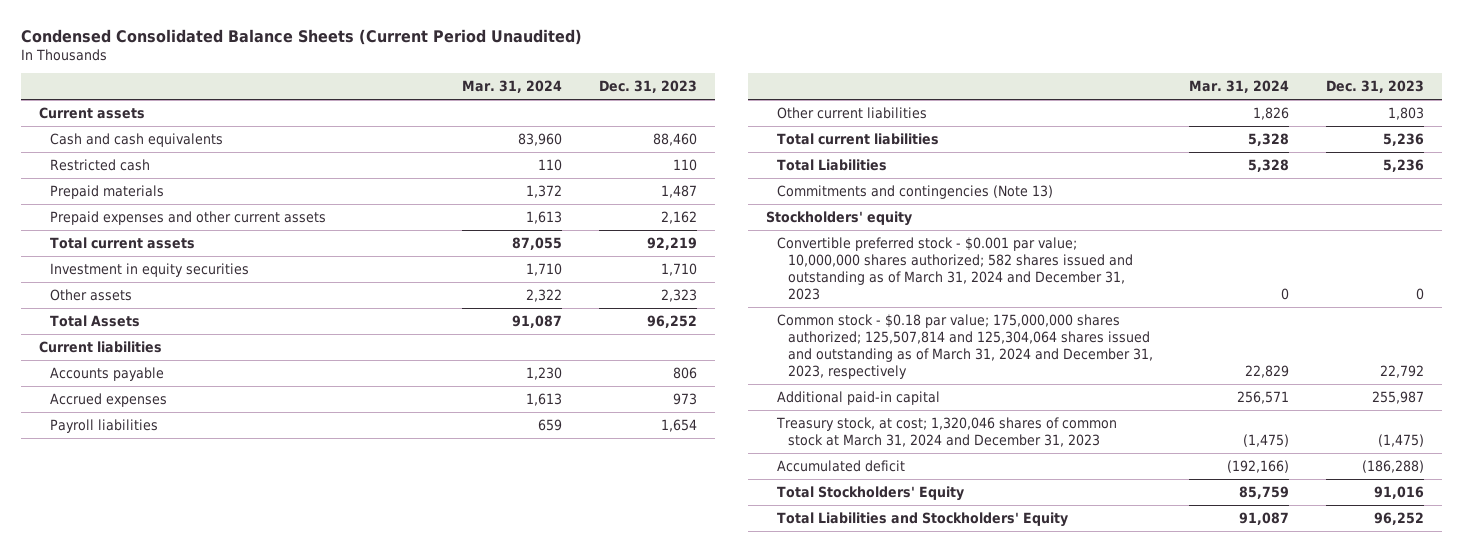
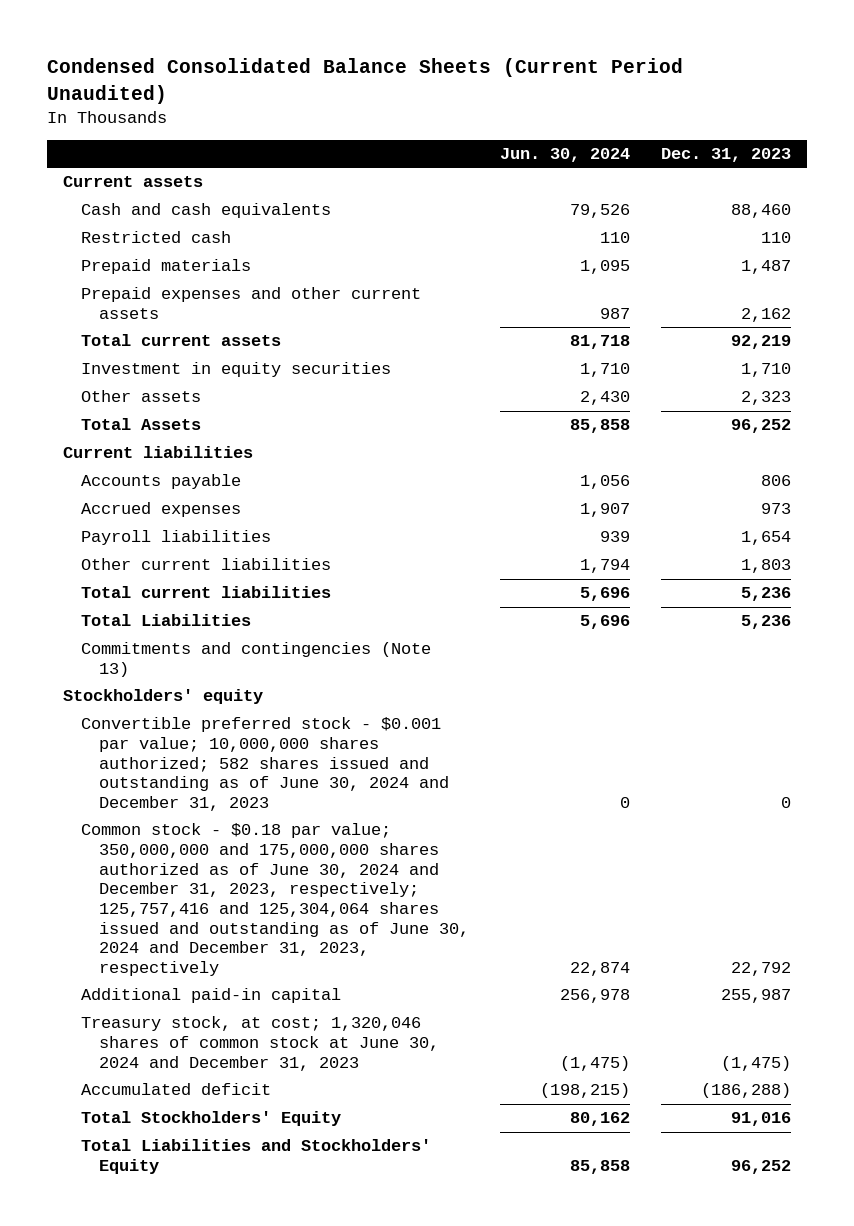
[462,79,563,93] Mar. 31, 2024 -> none
none -> [500,148,631,163] Jun. 30, 2024
[777,236,1134,301] Convertible preferred stock - $0.001 par value; 10,000,000 shares authorized; 582 shares issued and outstanding as of March 31, 2024 and December 31, 2023 -> [80,717,450,812] Convertible preferred stock - $0.001 par value; 10,000,000 shares authorized; 582 shares issued and outstanding as of June 30, 2024 and December 31, 2023
[777,313,1154,380] Common stock - $0.18 par value; 175,000,000 shares authorized; 125,507,814 and 125,304,064 shares issued and outstanding as of March 31, 2024 and December 31, 2023, respectively -> [80,823,470,976] Common stock - $0.18 par value; 350,000,000 and 175,000,000 shares authorized as of June 30, 2024 and December 31, 2023, respectively; 125,757,416 and 125,304,064 shares issued and outstanding as of June 30, 2024 and December 31, 2023, respectively
[776,416,1118,448] Treasury stock, at cost; 1,320,046 shares of common stock at March 31, 2024 and December 31, 2023 -> [80,1016,440,1071] Treasury stock, at cost; 1,320,046 shares of common stock at June 30, 2024 and December 31, 2023

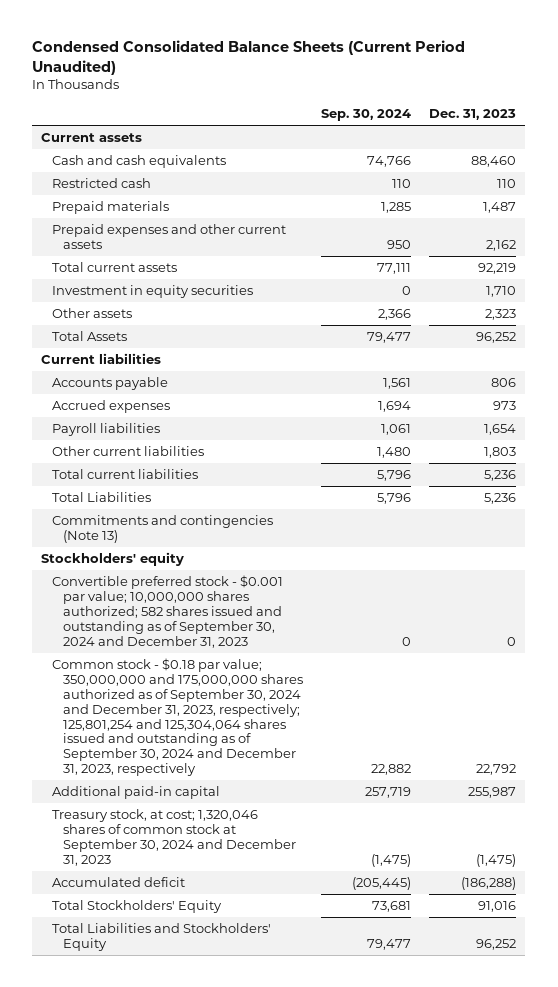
[500,148,631,163] Jun. 30, 2024 -> none
none -> [321,109,412,122] Sep. 30, 2024
[80,717,450,812] Convertible preferred stock - $0.001 par value; 10,000,000 shares authorized; 582 shares issued and outstanding as of June 30, 2024 and December 31, 2023 -> [52,574,284,648] Convertible preferred stock - $0.001 par value; 10,000,000 shares authorized; 582 shares issued and outstanding as of September 30, 2024 and December 31, 2023
[80,823,470,976] Common stock - $0.18 par value; 350,000,000 and 175,000,000 shares authorized as of June 30, 2024 and December 31, 2023, respectively; 125,757,416 and 125,304,064 shares issued and outstanding as of June 30, 2024 and December 31, 2023, respectively -> [52,657,304,777] Common stock - $0.18 par value; 350,000,000 and 175,000,000 shares authorized as of September 30, 2024 and December 31, 2023, respectively; 125,801,254 and 125,304,064 shares issued and outstanding as of September 30, 2024 and December 31, 2023, respectively
[80,1016,440,1071] Treasury stock, at cost; 1,320,046 shares of common stock at June 30, 2024 and December 31, 2023 -> [52,808,297,866] Treasury stock, at cost; 1,320,046 shares of common stock at September 30, 2024 and December 31, 2023

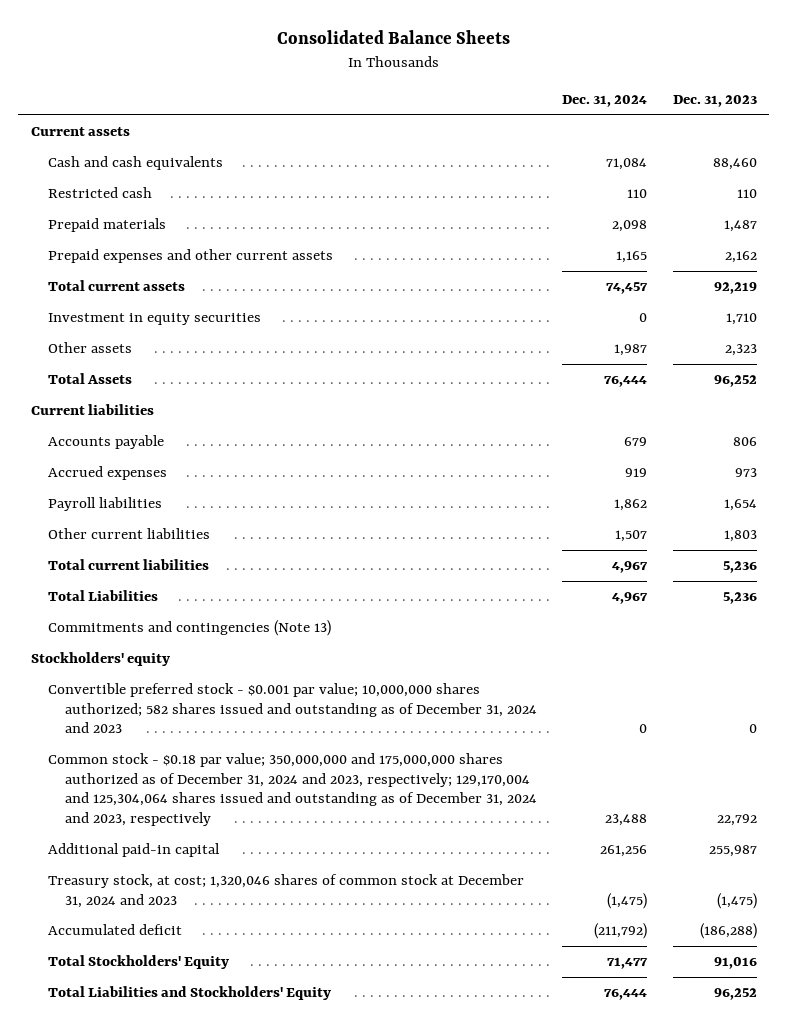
[32,40,466,76] Condensed Consolidated Balance Sheets (Current Period Unaudited) -> [276,30,510,45] Consolidated Balance Sheets
[321,109,412,122] Sep. 30, 2024 -> none
none -> [562,95,648,108] Dec. 31, 2024
[52,574,284,648] Convertible preferred stock - $0.001 par value; 10,000,000 shares authorized; 582 shares issued and outstanding as of September 30, 2024 and December 31, 2023 -> [47,683,537,734] Convertible preferred stock - $0.001 par value; 10,000,000 shares authorized; 582 shares issued and outstanding as of December 31, 2024 and 2023
[52,657,304,777] Common stock - $0.18 par value; 350,000,000 and 175,000,000 shares authorized as of September 30, 2024 and December 31, 2023, respectively; 125,801,254 and 125,304,064 shares issued and outstanding as of September 30, 2024 and December 31, 2023, respectively -> [47,753,537,827] Common stock - $0.18 par value; 350,000,000 and 175,000,000 shares authorized as of December 31, 2024 and 2023, respectively; 129,170,004 and 125,304,064 shares issued and outstanding as of December 31, 2024 and 2023, respectively
[52,808,297,866] Treasury stock, at cost; 1,320,046 shares of common stock at September 30, 2024 and December 31, 2023 -> [47,874,524,908] Treasury stock, at cost; 1,320,046 shares of common stock at December 31, 2024 and 2023

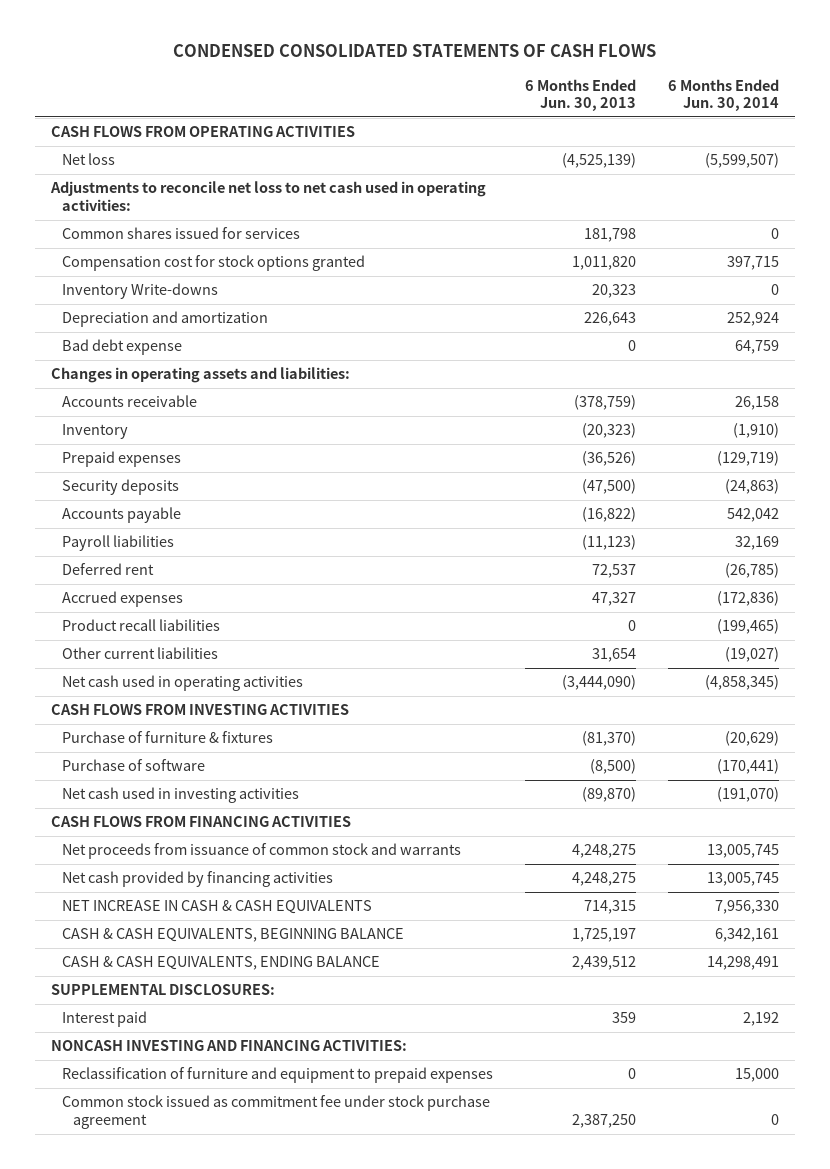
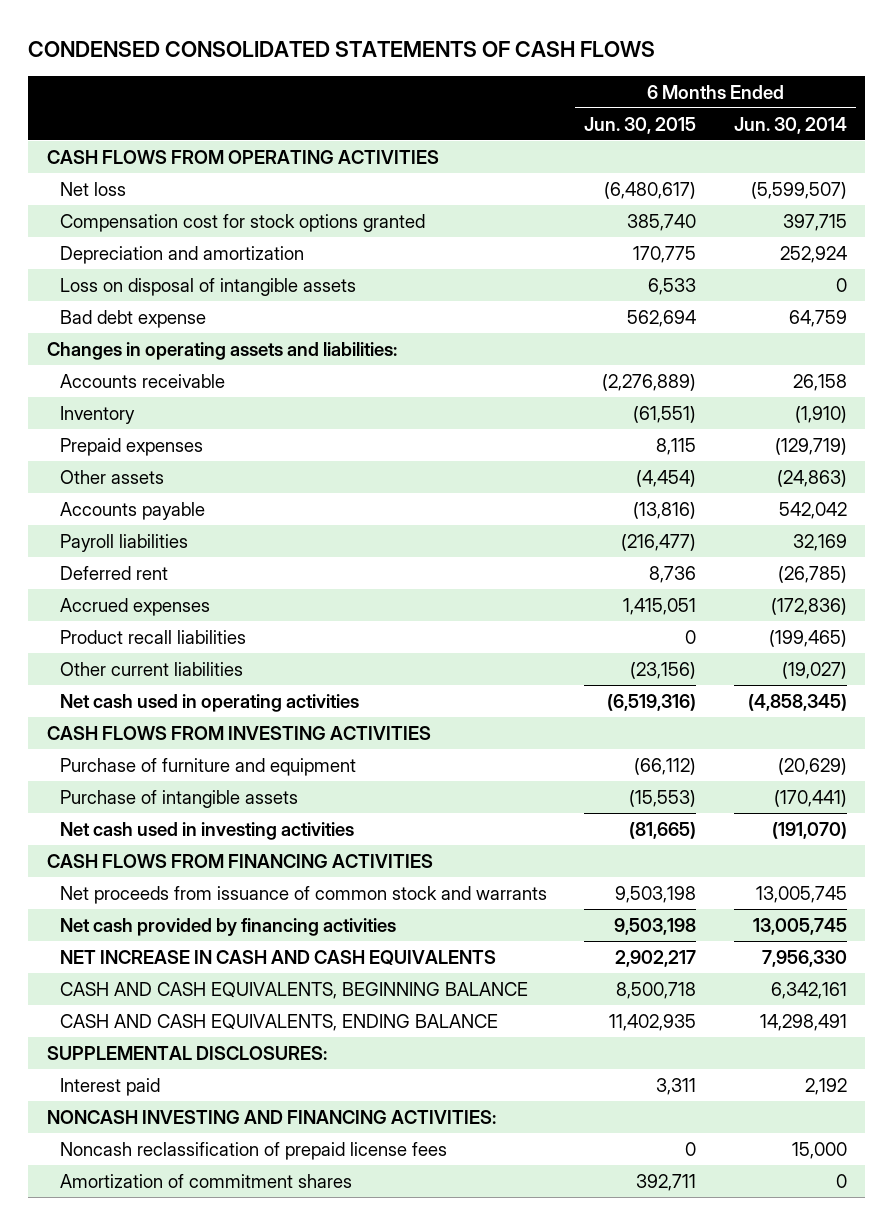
[524,78,636,111] 6 Months Ended Jun. 30, 2013 -> none
none -> [584,116,697,134] Jun. 30, 2015
[49,181,486,211] Adjustments to reconcile net loss to net cash used in operating activities: -> none
[61,227,300,240] Common shares issued for services -> none
[61,283,218,300] Inventory Write-downs -> none
none -> [60,277,357,296] Loss on disposal of intangible assets
[61,479,179,496] Security deposits -> [60,469,165,484] Other assets
[61,731,273,744] Purchase of furniture & fixtures -> [60,757,357,776] Purchase of furniture and equipment
[61,759,205,772] Purchase of software -> [60,789,299,808] Purchase of intangible assets
[61,900,372,915] NET INCREASE IN CASH & CASH EQUIVALENTS -> [60,949,497,965] NET INCREASE IN CASH AND CASH EQUIVALENTS
[61,928,404,943] CASH & CASH EQUIVALENTS, BEGINNING BALANCE -> [60,981,529,999] CASH AND CASH EQUIVALENTS, BEGINNING BALANCE
[61,956,380,971] CASH & CASH EQUIVALENTS, ENDING BALANCE -> [60,1013,499,1031] CASH AND CASH EQUIVALENTS, ENDING BALANCE
[61,1067,493,1084] Reclassification of furniture and equipment to prepaid expenses -> none
[61,1095,490,1129] Common stock issued as commitment fee under stock purchase agreement -> none
none -> [60,1141,448,1160] Noncash reclassification of prepaid license fees
none -> [60,1173,353,1188] Amortization of commitment shares

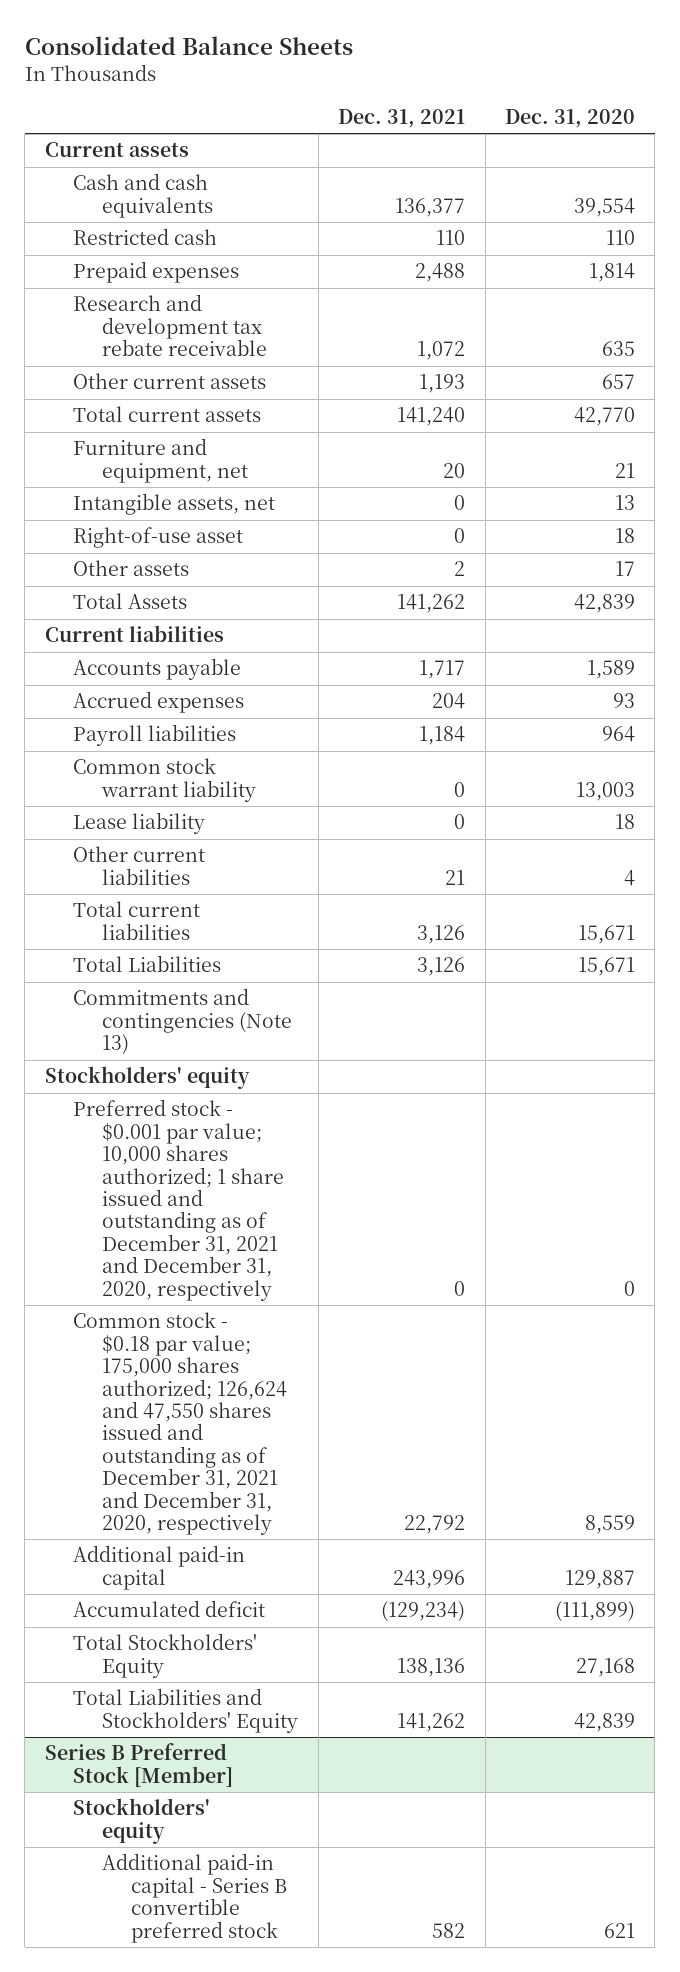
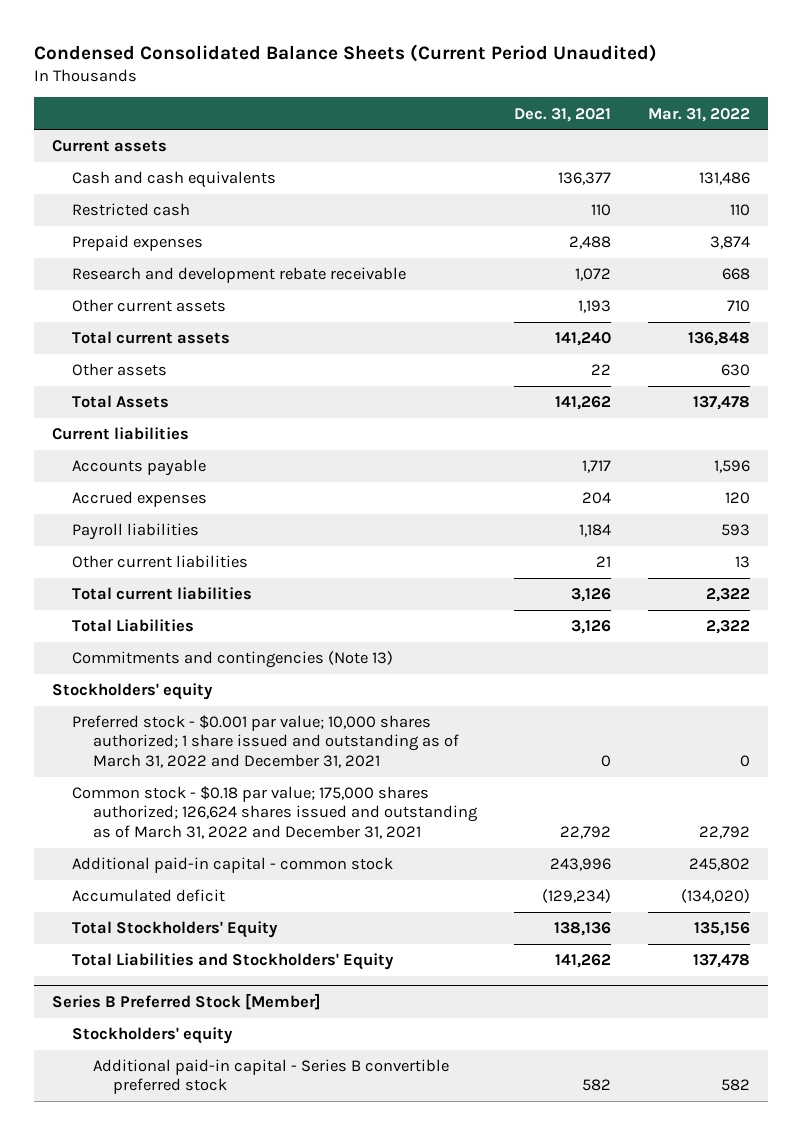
[24,35,353,55] Consolidated Balance Sheets -> [33,44,657,63] Condensed Consolidated Balance Sheets (Current Period Unaudited)
[504,108,635,128] Dec. 31, 2020 -> none
none -> [647,107,750,122] Mar. 31, 2022
[73,294,268,357] Research and development tax rebate receivable -> [72,267,407,284] Research and development rebate receivable
[73,438,249,483] Furniture and equipment, net -> none
[73,493,276,516] Intangible assets, net -> none
[73,527,244,549] Right-of-use asset -> none
[454,561,466,577] 2 -> [590,364,611,376] 22
[73,758,257,802] Common stock warrant liability -> none
[73,812,206,835] Lease liability -> none
[73,1099,285,1301] Preferred stock - $0.001 par value; 10,000 shares authorized; 1 share issued and outstanding as of December 31, 2021 and December 31, 2020, respectively -> [72,715,459,768] Preferred stock - $0.001 par value; 10,000 shares authorized; 1 share issued and outstanding as of March 31, 2022 and December 31, 2021
[73,1312,288,1536] Common stock - $0.18 par value; 175,000 shares authorized; 126,624 and 47,550 shares issued and outstanding as of December 31, 2021 and December 31, 2020, respectively -> [72,786,478,839] Common stock - $0.18 par value; 175,000 shares authorized; 126,624 shares issued and outstanding as of March 31, 2022 and December 31, 2021
[73,1545,246,1590] Additional paid-in capital -> [72,857,394,874] Additional paid-in capital - common stock

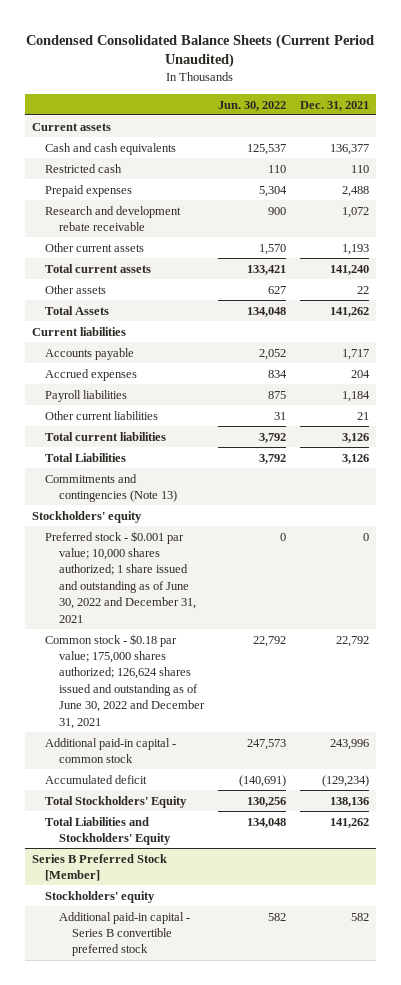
[647,107,750,122] Mar. 31, 2022 -> none
none -> [217,100,286,111] Jun. 30, 2022
[72,715,459,768] Preferred stock - $0.001 par value; 10,000 shares authorized; 1 share issued and outstanding as of March 31, 2022 and December 31, 2021 -> [45,530,196,623] Preferred stock - $0.001 par value; 10,000 shares authorized; 1 share issued and outstanding as of June 30, 2022 and December 31, 2021
[72,786,478,839] Common stock - $0.18 par value; 175,000 shares authorized; 126,624 shares issued and outstanding as of March 31, 2022 and December 31, 2021 -> [45,633,205,729] Common stock - $0.18 par value; 175,000 shares authorized; 126,624 shares issued and outstanding as of June 30, 2022 and December 31, 2021

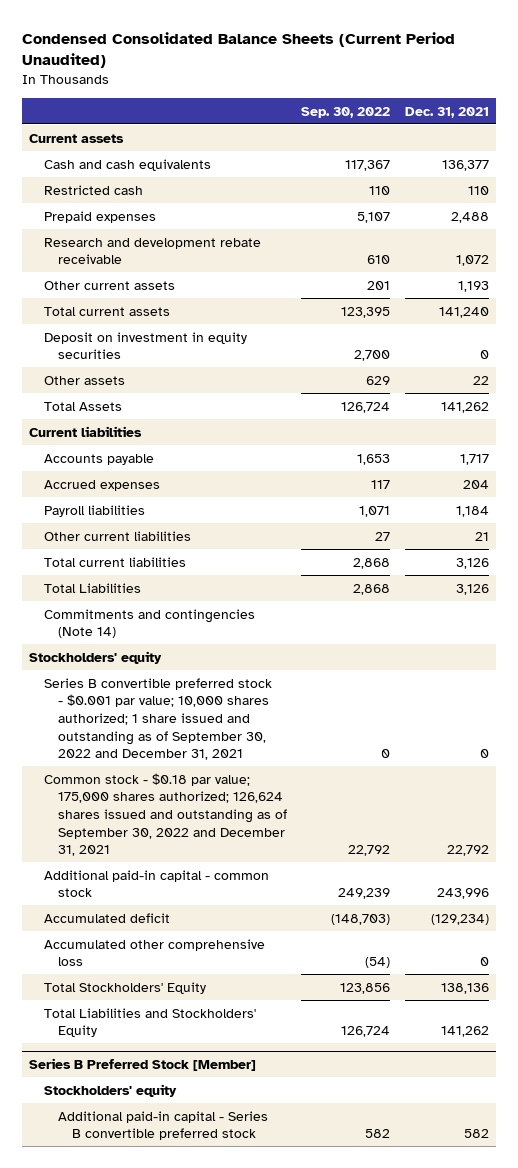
[217,100,286,111] Jun. 30, 2022 -> none
none -> [301,106,391,118] Sep. 30, 2022
none -> [43,331,247,360] Deposit on investment in equity securities
[45,473,177,502] Commitments and contingencies (Note 13) -> [43,608,255,639] Commitments and contingencies (Note 14)
[45,530,196,623] Preferred stock - $0.001 par value; 10,000 shares authorized; 1 share issued and outstanding as of June 30, 2022 and December 31, 2021 -> [43,677,272,761] Series B convertible preferred stock - $0.001 par value; 10,000 shares authorized; 1 share issued and outstanding as of September 30, 2022 and December 31, 2021
[45,633,205,729] Common stock - $0.18 par value; 175,000 shares authorized; 126,624 shares issued and outstanding as of June 30, 2022 and December 31, 2021 -> [43,772,287,857] Common stock - $0.18 par value; 175,000 shares authorized; 126,624 shares issued and outstanding as of September 30, 2022 and December 31, 2021
none -> [43,938,265,967] Accumulated other comprehensive loss

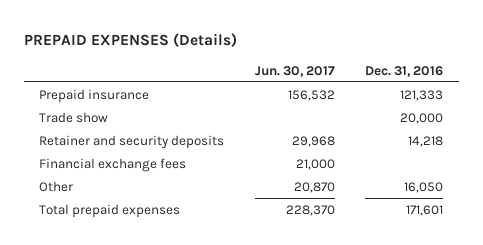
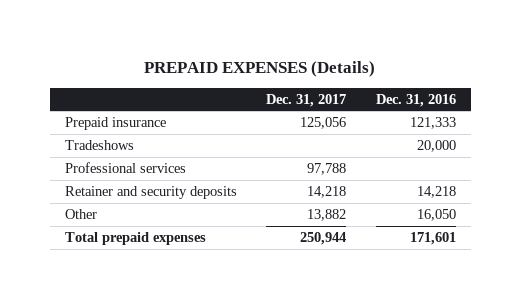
[254,65,335,77] Jun. 30, 2017 -> none
none -> [266,93,347,107] Dec. 31, 2017
[39,111,109,123] Trade show -> [65,140,135,151] Tradeshows
none -> [65,162,187,174] Professional services
[39,157,187,172] Financial exchange fees -> none

